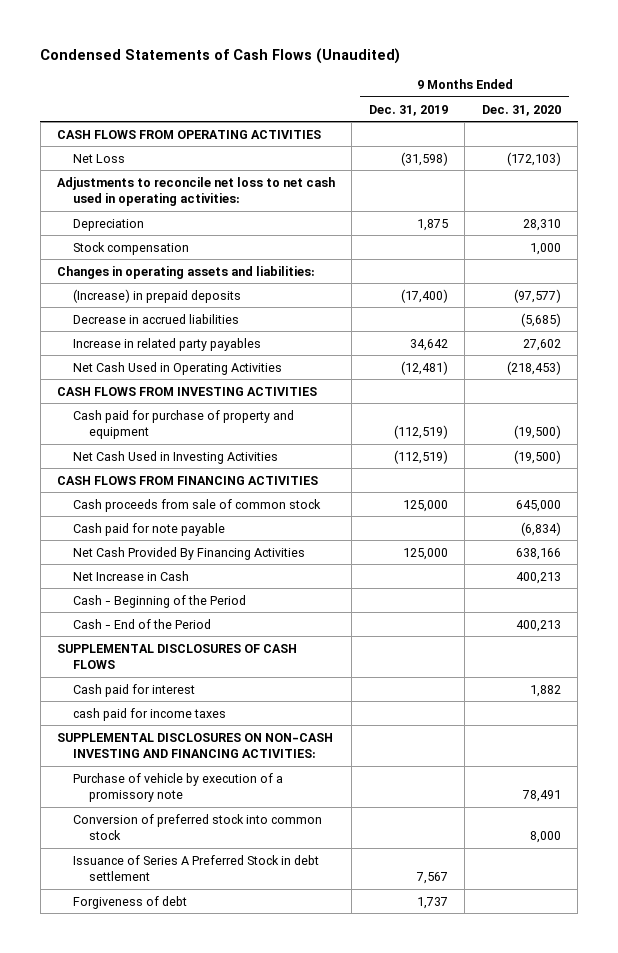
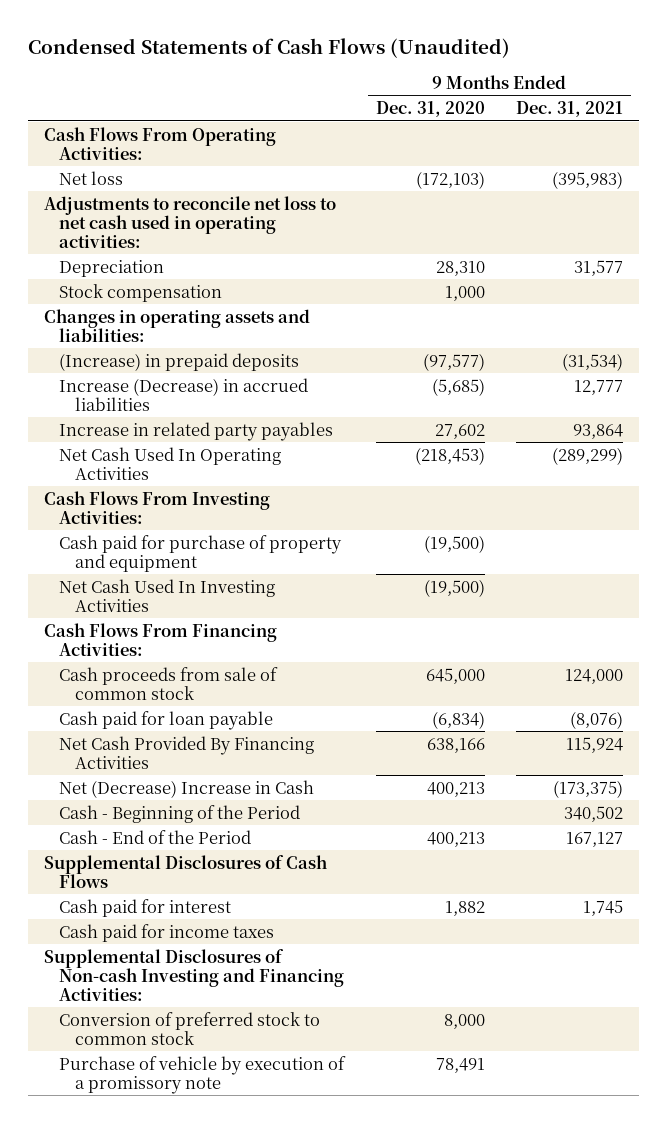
[368,104,448,116] Dec. 31, 2019 -> none
none -> [515,101,623,118] Dec. 31, 2021
[57,129,322,139] CASH FLOWS FROM OPERATING ACTIVITIES -> [43,126,276,160] Cash Flows From Operating Activities:
[72,153,125,163] Net Loss -> [59,170,124,185] Net loss
[72,313,239,324] Decrease in accrued liabilities -> [59,377,309,411] Increase (Decrease) in accrued liabilities
[72,361,282,375] Net Cash Used in Operating Activities -> [59,446,282,480] Net Cash Used In Operating Activities
[57,386,318,396] CASH FLOWS FROM INVESTING ACTIVITIES -> [43,490,270,524] Cash Flows From Investing Activities:
[72,450,278,464] Net Cash Used in Investing Activities -> [59,578,276,612] Net Cash Used In Investing Activities
[57,475,319,485] CASH FLOWS FROM FINANCING ACTIVITIES -> [43,622,277,656] Cash Flows From Financing Activities:
[72,522,225,536] Cash paid for note payable -> [59,710,274,730] Cash paid for loan payable
[72,570,189,581] Net Increase in Cash -> [59,779,315,798] Net (Decrease) Increase in Cash
[57,643,298,670] SUPPLEMENTAL DISCLOSURES OF CASH FLOWS -> [43,854,327,888] Supplemental Disclosures of Cash Flows
[72,707,226,721] cash paid for income taxes -> [59,923,275,942] Cash paid for income taxes
[57,732,334,759] SUPPLEMENTAL DISCLOSURES ON NON-CASH INVESTING AND FINANCING ACTIVITIES: -> [43,948,345,1001] Supplemental Disclosures of Non-cash Investing and Financing Activities:
none -> [59,1011,321,1045] Conversion of preferred stock to common stock
[72,813,322,841] Conversion of preferred stock into common stock -> none
[72,854,319,882] Issuance of Series A Preferred Stock in debt settlement -> none
[72,895,187,909] Forgiveness of debt -> none

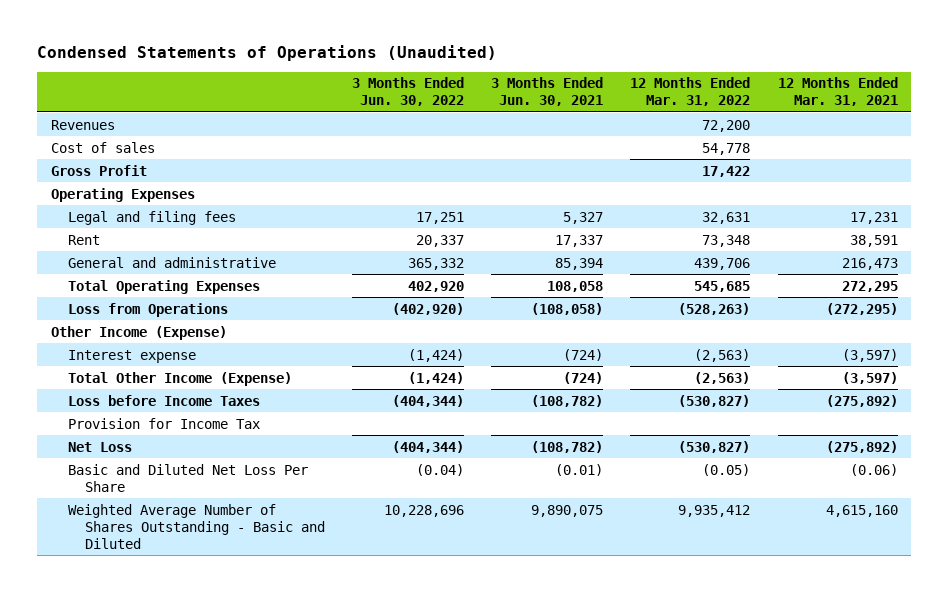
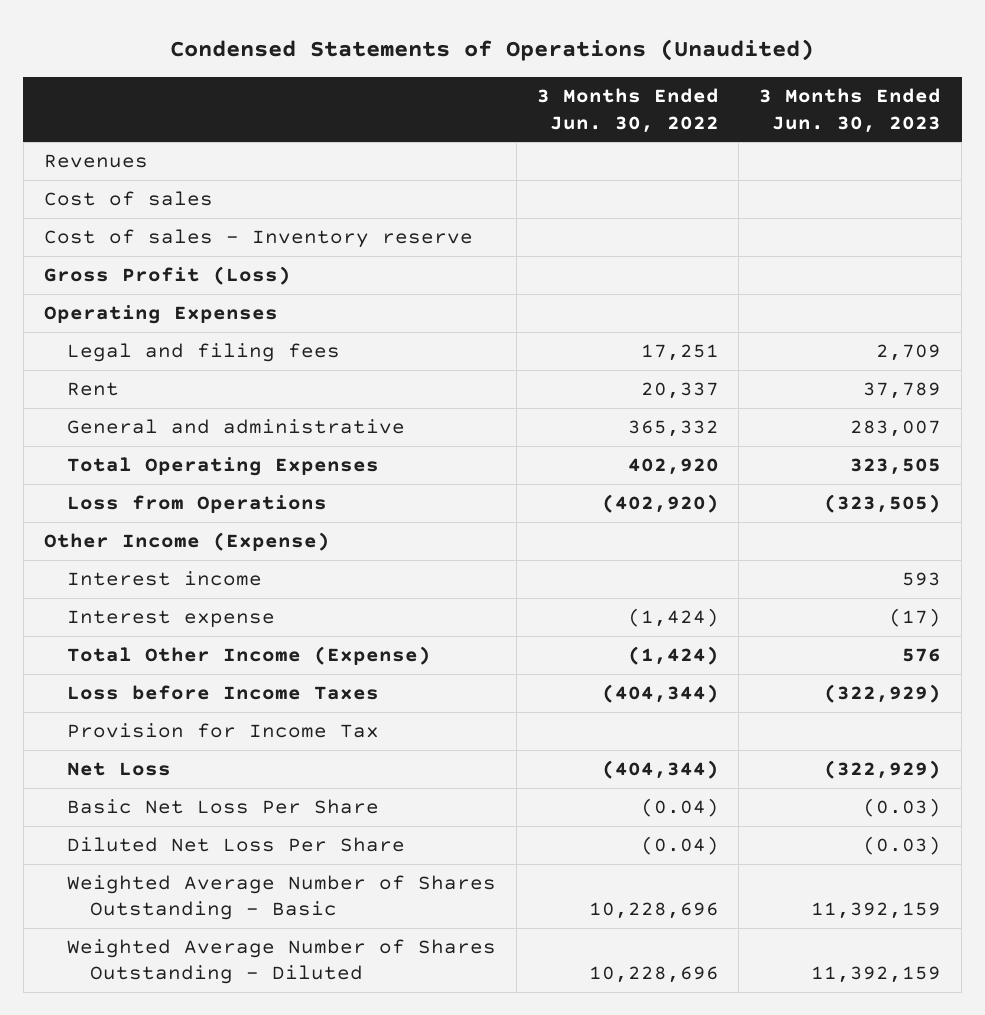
[491,77,604,107] 3 Months Ended Jun. 30, 2021 -> none
[630,77,751,107] 12 Months Ended Mar. 31, 2022 -> none
[777,77,898,107] 12 Months Ended Mar. 31, 2021 -> none
none -> [759,88,942,133] 3 Months Ended Jun. 30, 2023
none -> [43,229,473,249] Cost of sales - Inventory reserve
[50,164,147,176] Gross Profit -> [43,266,291,286] Gross Profit (Loss)
none -> [67,571,263,587] Interest income
[67,463,308,492] Basic and Diluted Net Loss Per Share -> [67,799,380,815] Basic Net Loss Per Share
none -> [67,837,406,853] Diluted Net Loss Per Share
[67,503,325,549] Weighted Average Number of Shares Outstanding - Basic and Diluted -> [67,875,497,921] Weighted Average Number of Shares Outstanding - Basic
none -> [67,939,497,985] Weighted Average Number of Shares Outstanding - Diluted

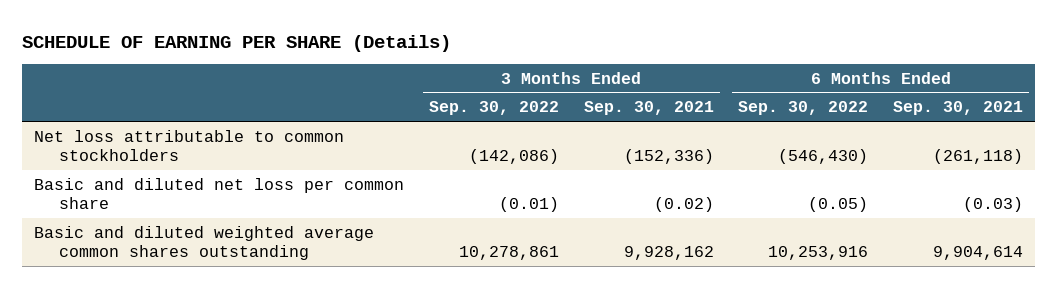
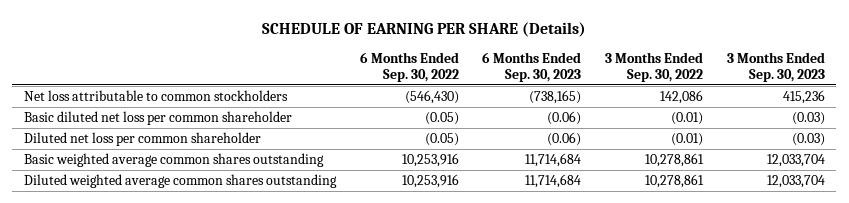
[583,101,714,116] Sep. 30, 2021 -> none
[893,101,1024,116] Sep. 30, 2021 -> none
none -> [482,51,582,82] 6 Months Ended Sep. 30, 2023
none -> [726,51,825,82] 3 Months Ended Sep. 30, 2023
[469,149,560,165] (142,086) -> [659,90,703,105] 142,086
[34,177,405,210] Basic and diluted net loss per common share -> [24,111,293,126] Basic diluted net loss per common shareholder
none -> [24,132,262,147] Diluted net loss per common shareholder
[34,225,375,261] Basic and diluted weighted average common shares outstanding -> [24,153,325,168] Basic weighted average common shares outstanding
none -> [24,174,338,189] Diluted weighted average common shares outstanding

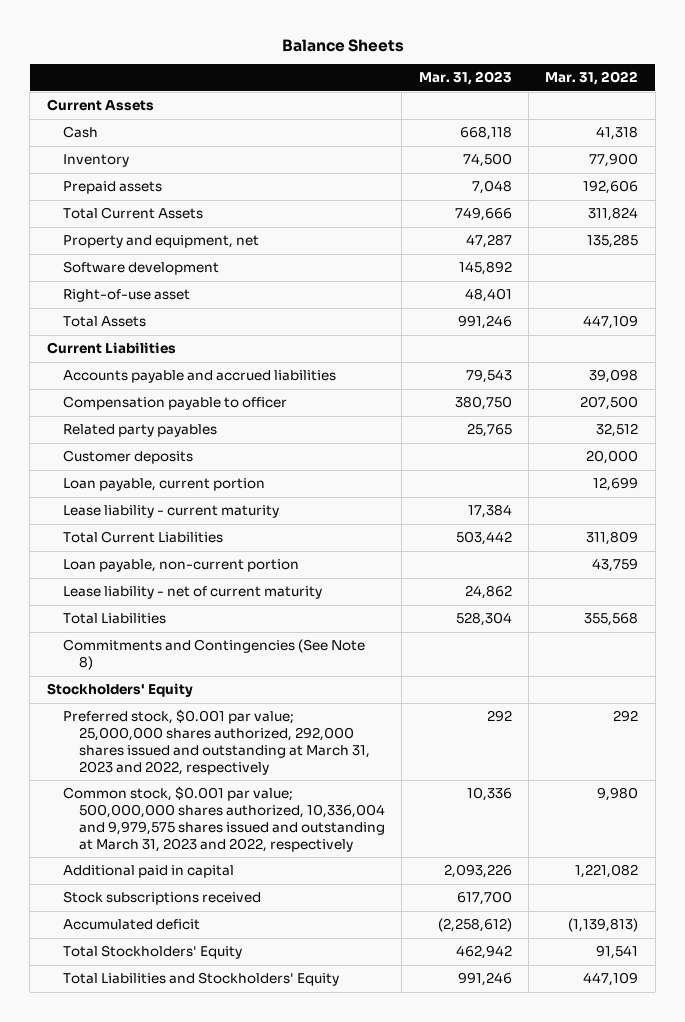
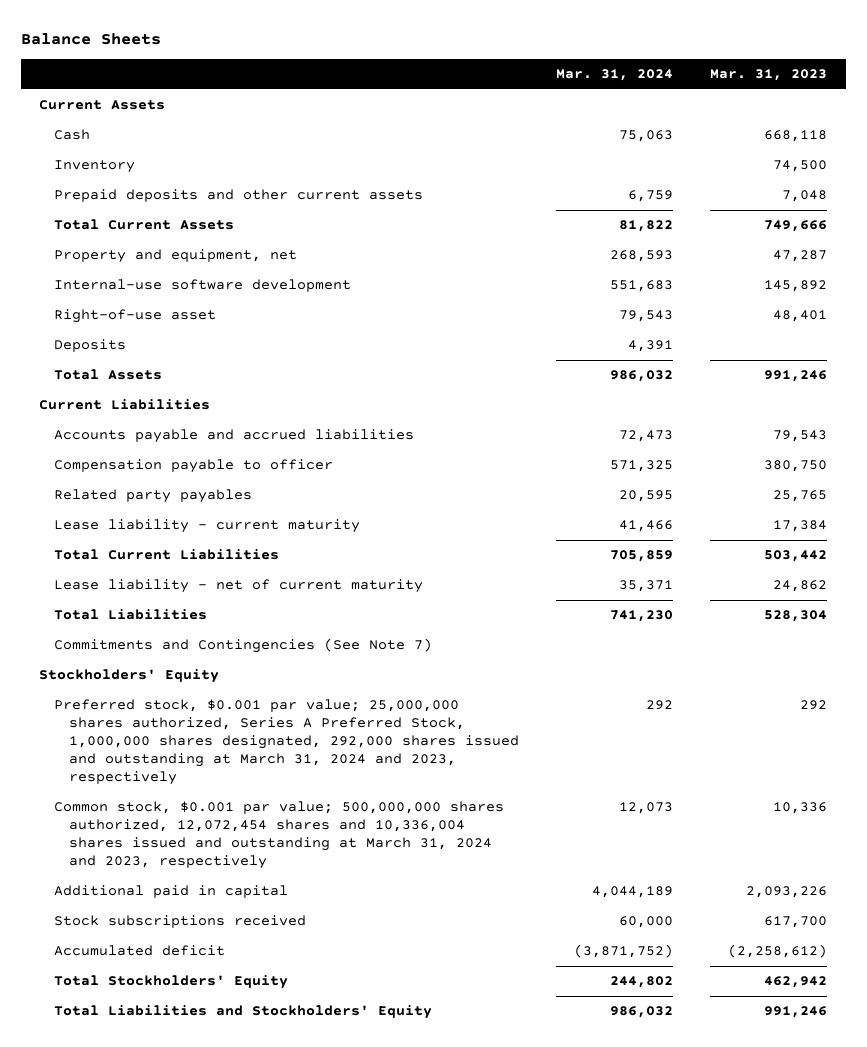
[545,71,639,86] Mar. 31, 2022 -> none
none -> [556,69,674,82] Mar. 31, 2024
[62,181,162,195] Prepaid assets -> [54,189,424,203] Prepaid deposits and other current assets
[62,261,219,276] Software development -> [54,279,352,293] Internal-use software development
none -> [54,339,127,353] Deposits
[62,450,193,465] Customer deposits -> none
[62,478,265,492] Loan payable, current portion -> none
[62,559,299,573] Loan payable, non-current portion -> none
[62,639,365,671] Commitments and Contingencies (See Note 8) -> [54,638,433,654] Commitments and Contingencies (See Note 7)
[62,709,370,775] Preferred stock, $0.001 par value; 25,000,000 shares authorized, 292,000 shares issued and outstanding at March 31, 2023 and 2022, respectively -> [54,699,520,786] Preferred stock, $0.001 par value; 25,000,000 shares authorized, Series A Preferred Stock, 1,000,000 shares designated, 292,000 shares issued and outstanding at March 31, 2024 and 2023, respectively
[62,786,385,852] Common stock, $0.001 par value; 500,000,000 shares authorized, 10,336,004 and 9,979,575 shares issued and outstanding at March 31, 2023 and 2022, respectively -> [54,801,505,870] Common stock, $0.001 par value; 500,000,000 shares authorized, 12,072,454 shares and 10,336,004 shares issued and outstanding at March 31, 2024 and 2023, respectively

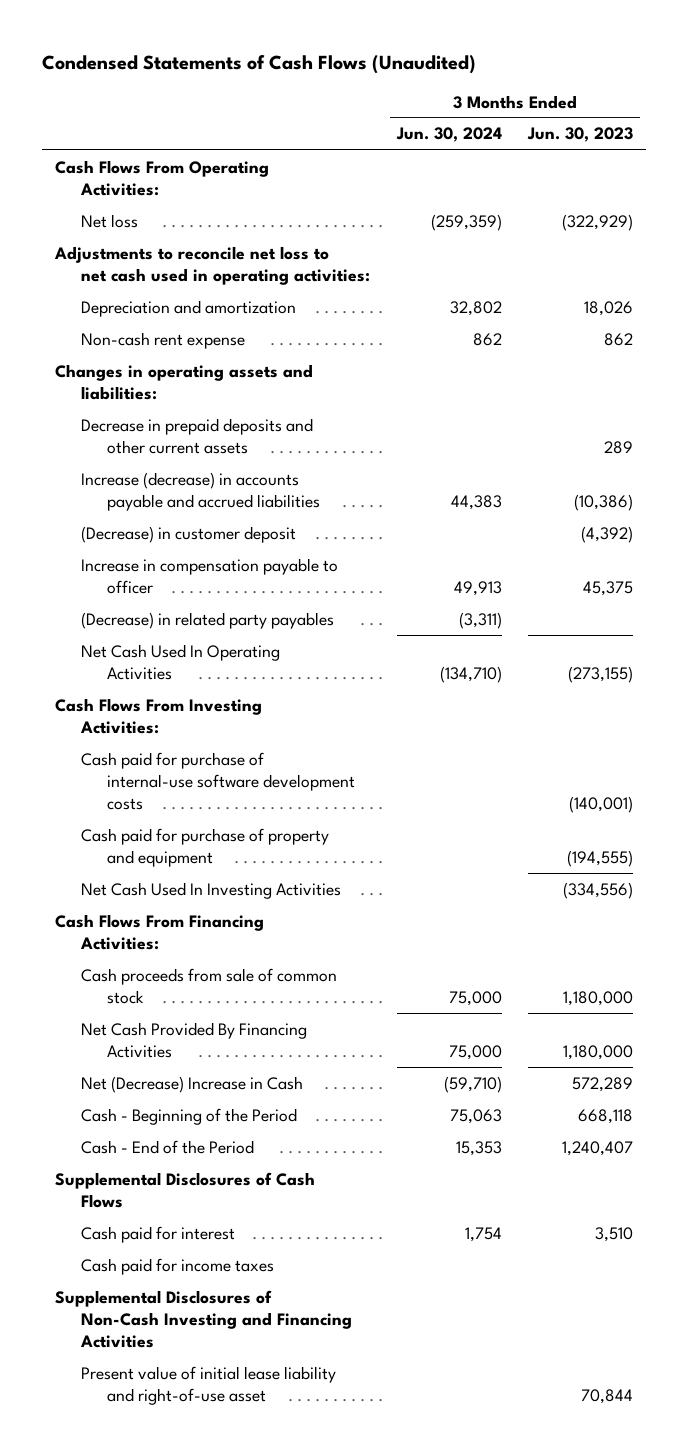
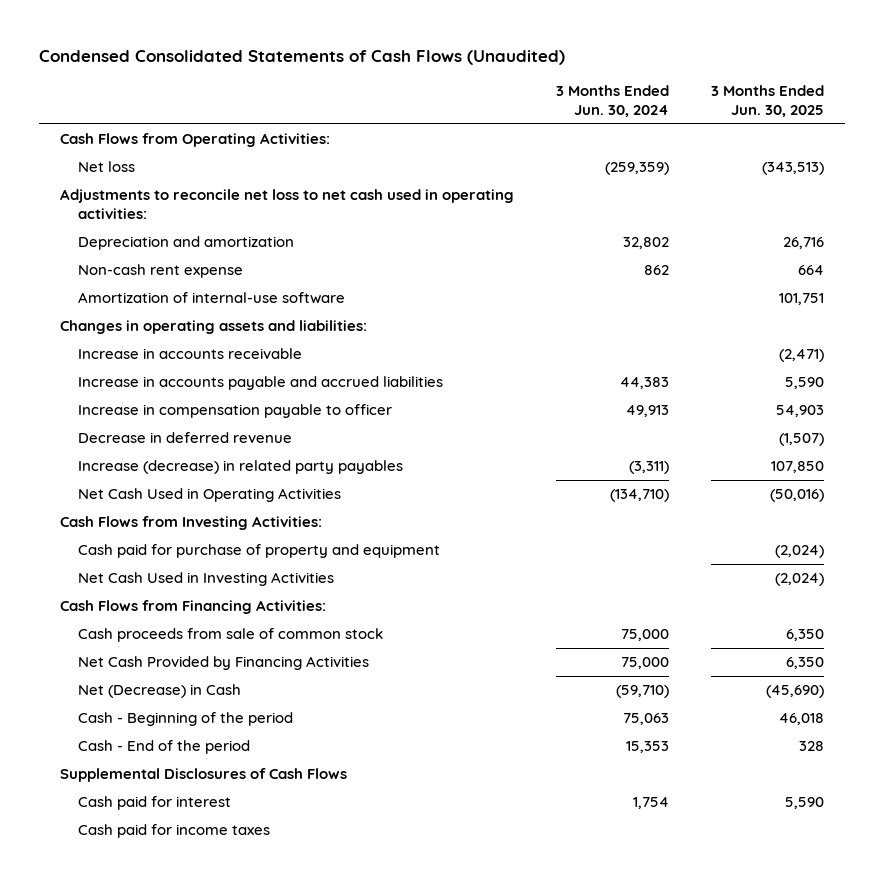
[41,54,476,74] Condensed Statements of Cash Flows (Unaudited) -> [39,50,566,66] Condensed Consolidated Statements of Cash Flows (Unaudited)
[527,127,634,143] Jun. 30, 2023 -> none
none -> [710,85,824,118] 3 Months Ended Jun. 30, 2025
[54,159,269,196] Cash Flows From Operating Activities: -> [60,133,331,148] Cash Flows from Operating Activities:
none -> [77,292,345,305] Amortization of internal-use software
[80,417,313,454] Decrease in prepaid deposits and other current assets -> none
[80,525,296,543] (Decrease) in customer deposit -> none
none -> [77,348,302,360] Increase in accounts receivable
[80,471,321,511] Increase (decrease) in accounts payable and accrued liabilities -> [77,376,443,391] Increase in accounts payable and accrued liabilities
[80,751,356,811] Cash paid for purchase of internal-use software development costs -> none
none -> [77,432,292,444] Decrease in deferred revenue
[80,611,334,629] (Decrease) in related party payables -> [77,460,403,475] Increase (decrease) in related party payables
[80,643,280,680] Net Cash Used In Operating Activities -> [77,488,341,503] Net Cash Used in Operating Activities
[54,697,262,734] Cash Flows From Investing Activities: -> [60,516,323,531] Cash Flows from Investing Activities:
[80,881,341,899] Net Cash Used In Investing Activities -> [77,572,334,587] Net Cash Used in Investing Activities
[54,913,264,950] Cash Flows From Financing Activities: -> [60,600,327,615] Cash Flows from Financing Activities:
[80,1021,307,1058] Net Cash Provided By Financing Activities -> [77,656,369,671] Net Cash Provided by Financing Activities
[80,1075,303,1093] Net (Decrease) Increase in Cash -> [77,684,241,699] Net (Decrease) in Cash
[80,1107,297,1125] Cash - Beginning of the Period -> [77,712,293,727] Cash - Beginning of the period
[80,1139,254,1154] Cash - End of the Period -> [77,740,250,755] Cash - End of the period
[54,1289,352,1349] Supplemental Disclosures of Non-Cash Investing and Financing Activities -> none
[80,1365,336,1405] Present value of initial lease liability and right-of-use asset -> none

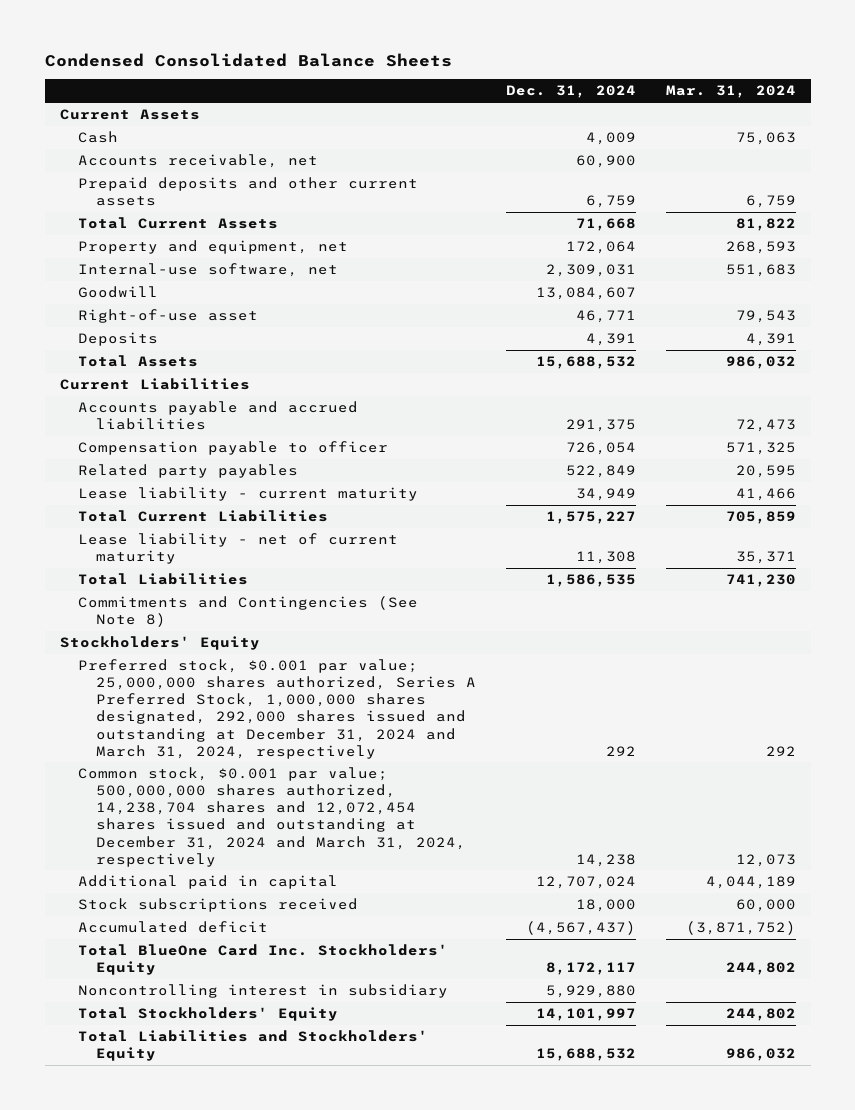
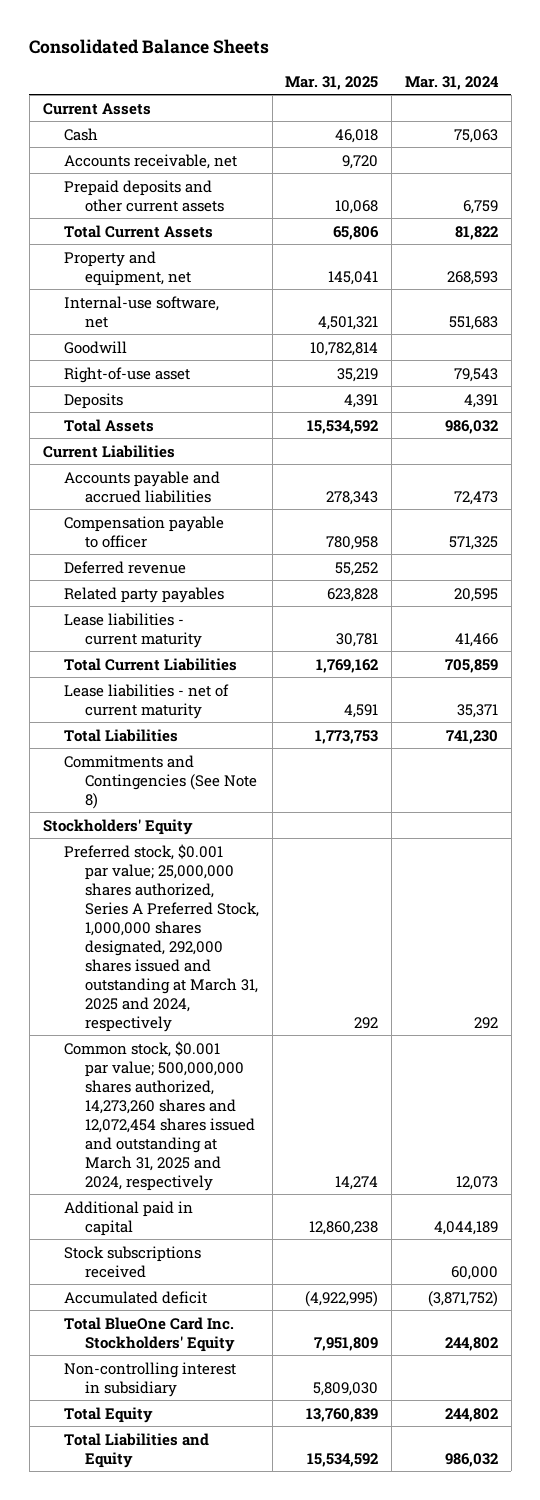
[44,52,452,67] Condensed Consolidated Balance Sheets -> [29,38,270,54] Consolidated Balance Sheets
[505,85,636,99] Dec. 31, 2024 -> none
none -> [285,75,379,90] Mar. 31, 2025
none -> [63,560,186,574] Deferred revenue
[77,487,418,502] Lease liability - current maturity -> [63,612,202,648] Lease liabilities - current maturity
[77,533,398,565] Lease liability - net of current maturity -> [63,683,229,719] Lease liabilities - net of current maturity
[77,659,476,759] Preferred stock, $0.001 par value; 25,000,000 shares authorized, Series A Preferred Stock, 1,000,000 shares designated, 292,000 shares issued and outstanding at December 31, 2024 and March 31, 2024, respectively -> [63,843,259,1032] Preferred stock, $0.001 par value; 25,000,000 shares authorized, Series A Preferred Stock, 1,000,000 shares designated, 292,000 shares issued and outstanding at March 31, 2025 and 2024, respectively
[77,767,466,867] Common stock, $0.001 par value; 500,000,000 shares authorized, 14,238,704 shares and 12,072,454 shares issued and outstanding at December 31, 2024 and March 31, 2024, respectively -> [63,1040,255,1191] Common stock, $0.001 par value; 500,000,000 shares authorized, 14,273,260 shares and 12,072,454 shares issued and outstanding at March 31, 2025 and 2024, respectively
[77,984,448,999] Noncontrolling interest in subsidiary -> [63,1361,236,1397] Non-controlling interest in subsidiary
[77,1007,338,1022] Total Stockholders' Equity -> [63,1406,153,1423] Total Equity
[77,1030,428,1062] Total Liabilities and Stockholders' Equity -> [63,1432,209,1468] Total Liabilities and Equity

